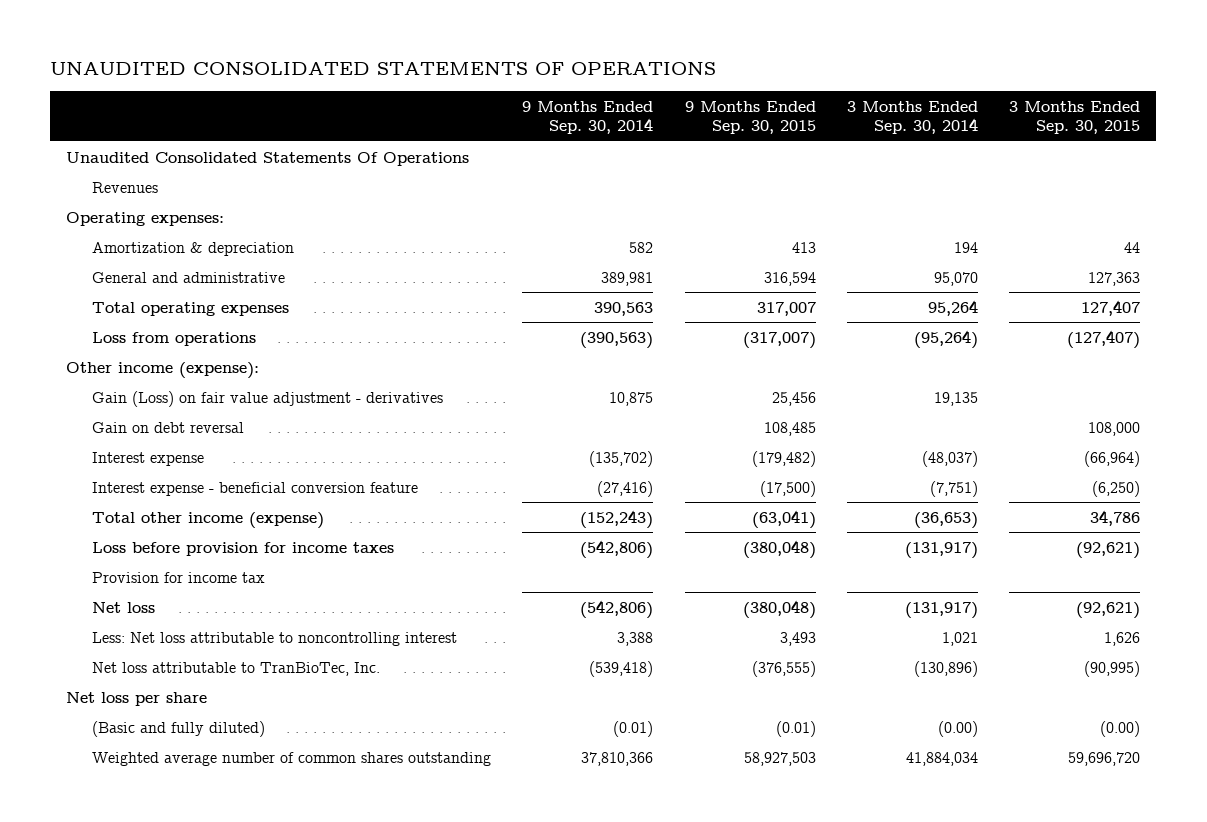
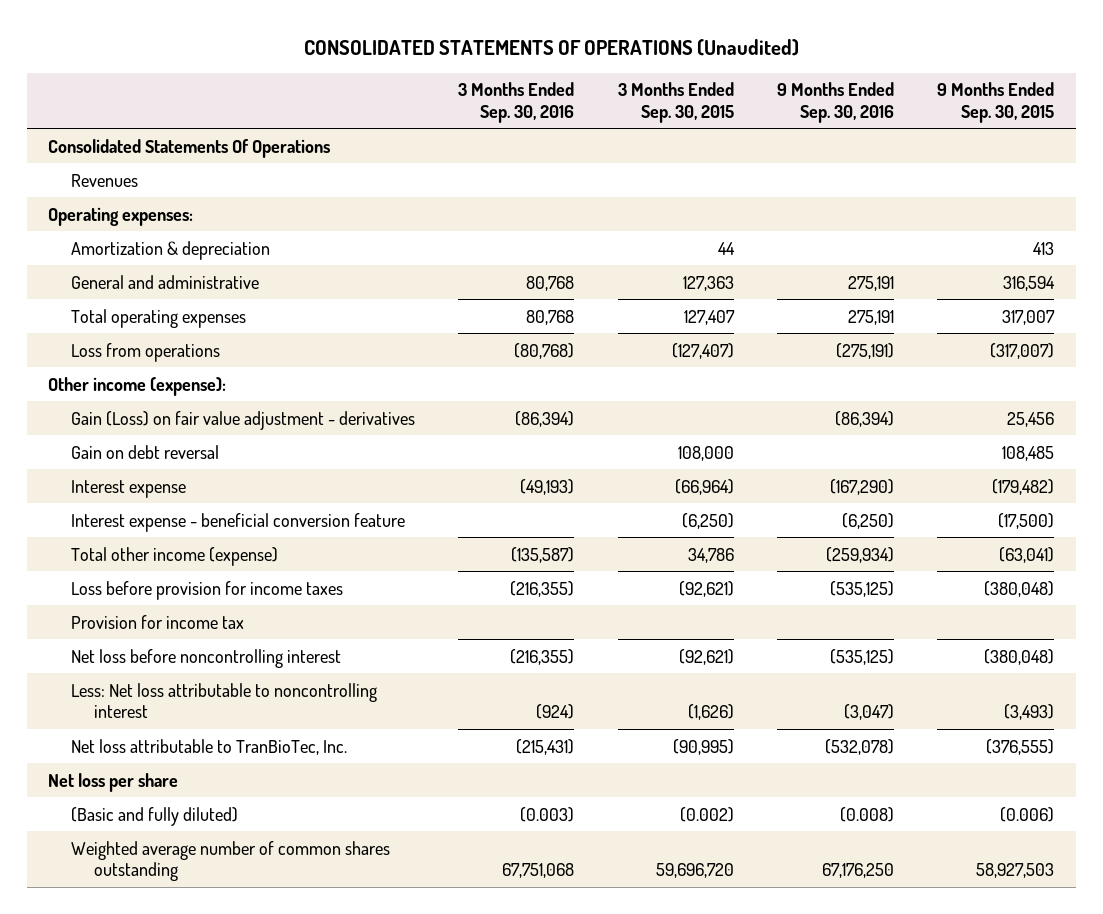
[50,62,717,76] UNAUDITED CONSOLIDATED STATEMENTS OF OPERATIONS -> [304,38,800,56] CONSOLIDATED STATEMENTS OF OPERATIONS (Unaudited)
[522,100,654,134] 9 Months Ended Sep. 30, 2014 -> none
[846,100,978,134] 3 Months Ended Sep. 30, 2014 -> none
none -> [458,82,575,123] 3 Months Ended Sep. 30, 2016
none -> [777,82,895,123] 9 Months Ended Sep. 30, 2016
[66,151,470,166] Unaudited Consolidated Statements Of Operations -> [48,138,331,158] Consolidated Statements Of Operations
[91,601,155,613] Net loss -> [71,648,342,668] Net loss before noncontrolling interest
[779,631,816,646] 3,493 -> [1004,704,1055,721] (3,493)
[1104,631,1141,646] 1,626 -> [687,704,734,721] (1,626)
[775,720,816,737] (0.01) -> [1000,806,1055,822] (0.006)
[1100,720,1141,737] (0.00) -> [679,806,734,822] (0.002)

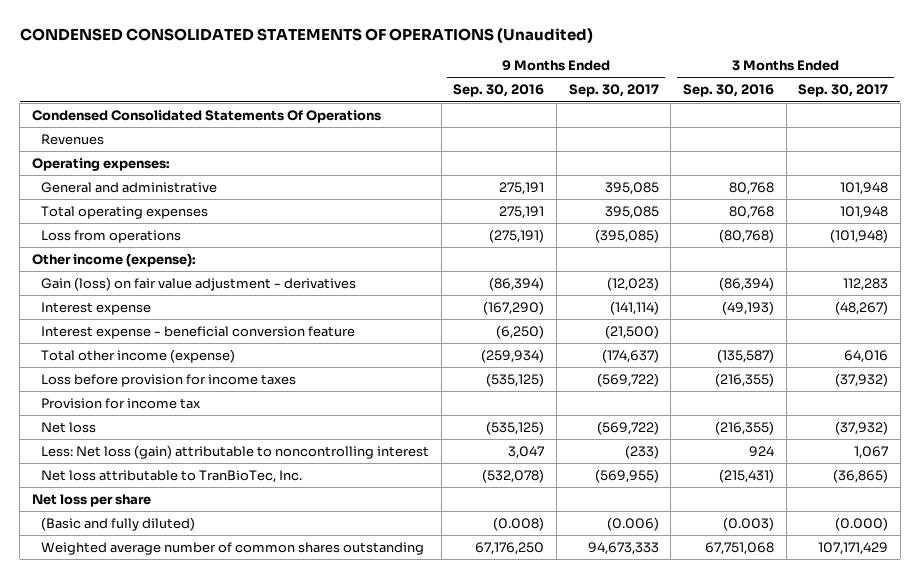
[304,38,800,56] CONSOLIDATED STATEMENTS OF OPERATIONS (Unaudited) -> [19,27,593,43] CONDENSED CONSOLIDATED STATEMENTS OF OPERATIONS (Unaudited)
[617,82,734,123] 3 Months Ended Sep. 30, 2015 -> none
[937,82,1055,123] 9 Months Ended Sep. 30, 2015 -> none
none -> [568,84,659,98] Sep. 30, 2017
none -> [798,84,889,98] Sep. 30, 2017
[48,138,331,158] Consolidated Statements Of Operations -> [31,109,381,123] Condensed Consolidated Statements Of Operations
[71,240,271,260] Amortization & depreciation -> none
[71,444,220,459] Gain on debt reversal -> none
[71,410,416,430] Gain (Loss) on fair value adjustment - derivatives -> [41,276,357,291] Gain (loss) on fair value adjustment - derivatives
[71,648,342,668] Net loss before noncontrolling interest -> [41,421,97,433] Net loss
[71,682,378,719] Less: Net loss attributable to noncontrolling interest -> [41,444,430,459] Less: Net loss (gain) attributable to noncontrolling interest
[536,704,575,720] (924) -> [748,445,774,457] 924
[844,704,895,721] (3,047) -> [508,445,545,459] 3,047

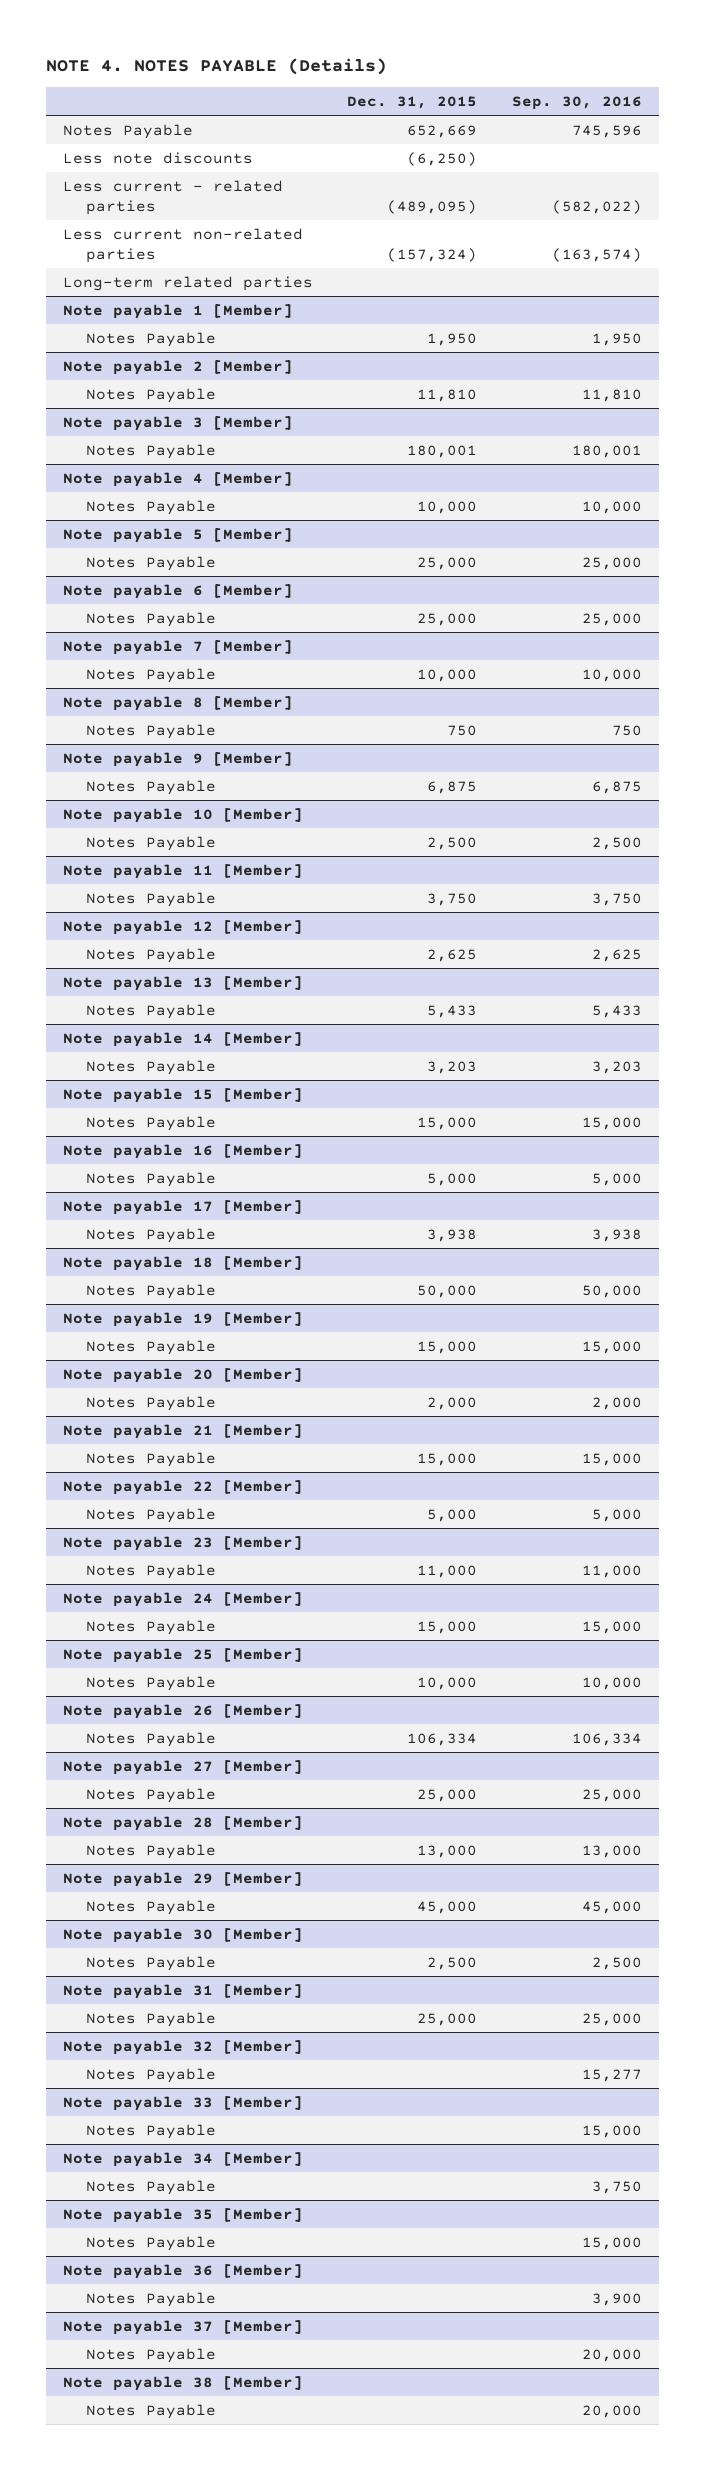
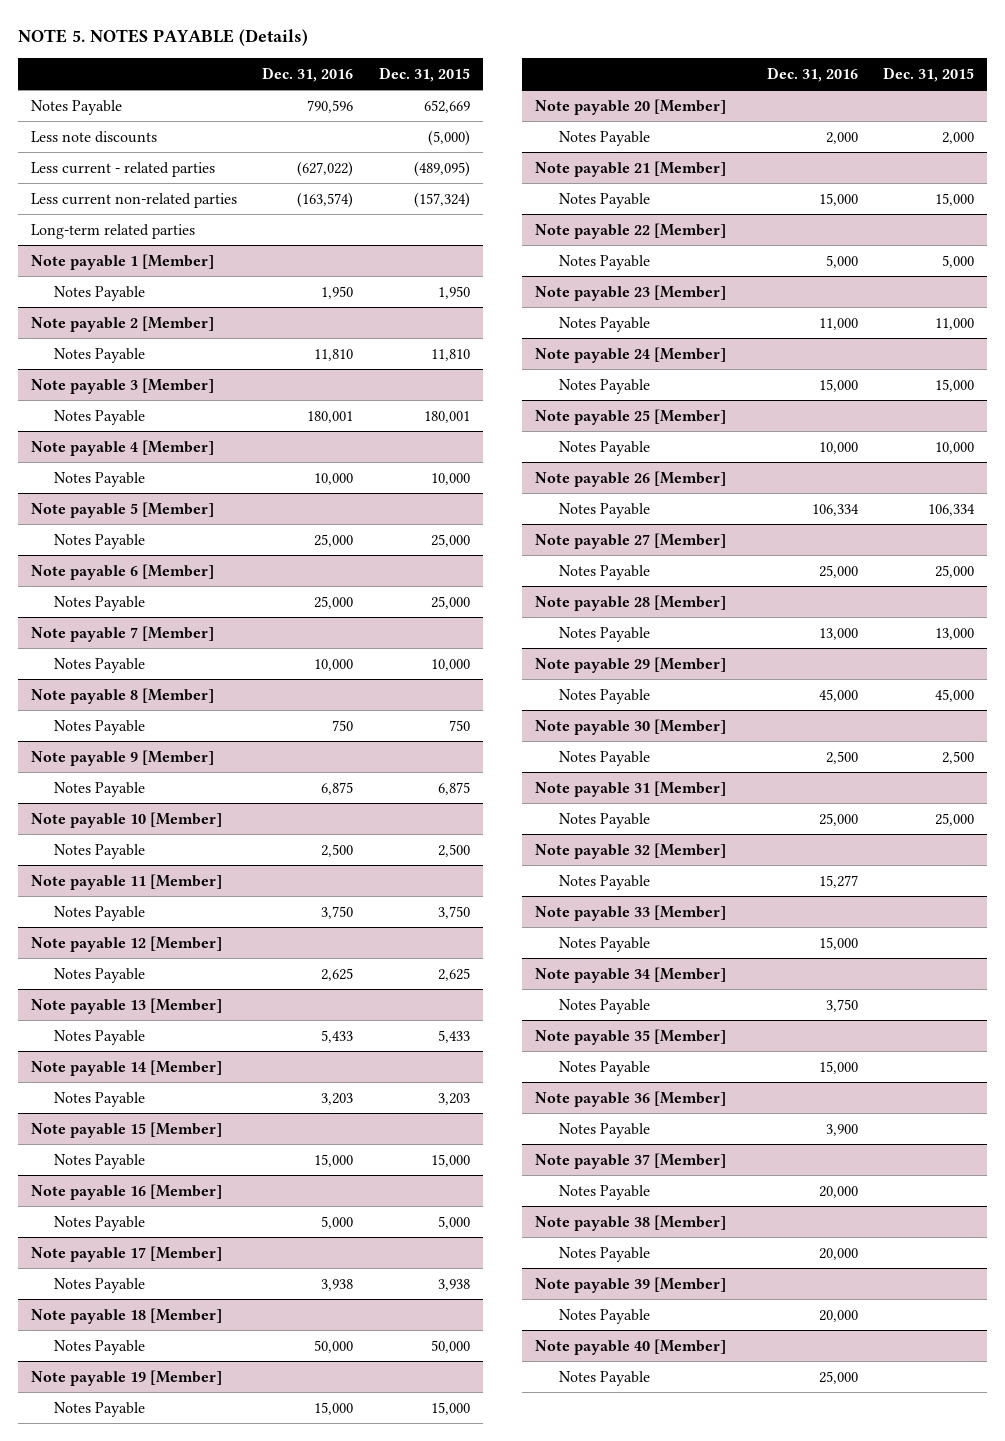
[45,57,387,75] NOTE 4. NOTES PAYABLE (Details) -> [17,29,308,47] NOTE 5. NOTES PAYABLE (Details)
[511,95,642,110] Sep. 30, 2016 -> none
none -> [262,66,354,82] Dec. 31, 2016
[407,151,478,166] (6,250) -> [428,129,471,146] (5,000)
none -> [535,1276,727,1293] Note payable 39 [Member]
none -> [558,1308,650,1324] Notes Payable
none -> [535,1338,727,1355] Note payable 40 [Member]
none -> [558,1370,650,1386] Notes Payable

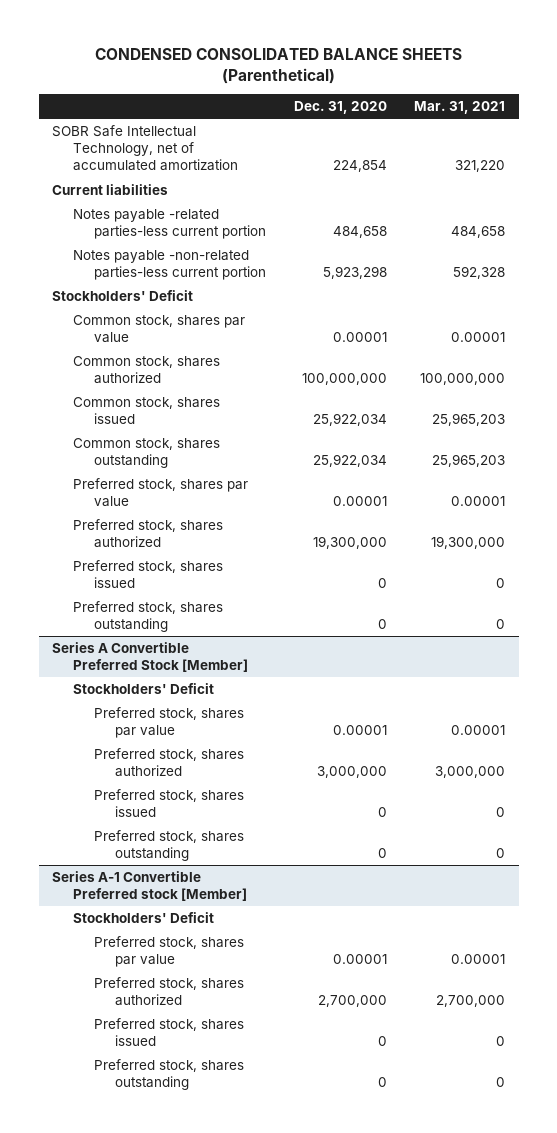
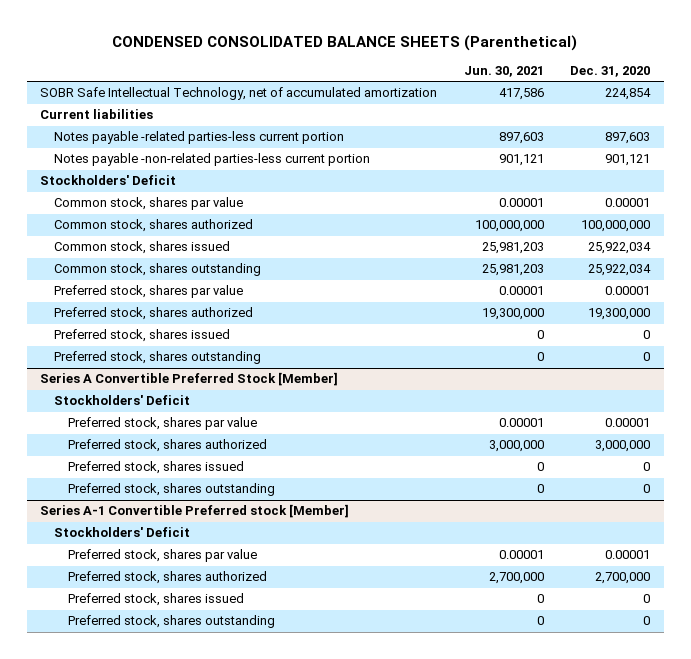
[414,101,506,115] Mar. 31, 2021 -> none
none -> [463,66,544,78] Jun. 30, 2021
[332,226,387,239] 484,658 -> [605,132,651,145] 897,603
[322,266,387,280] 5,923,298 -> [605,154,651,167] 901,121

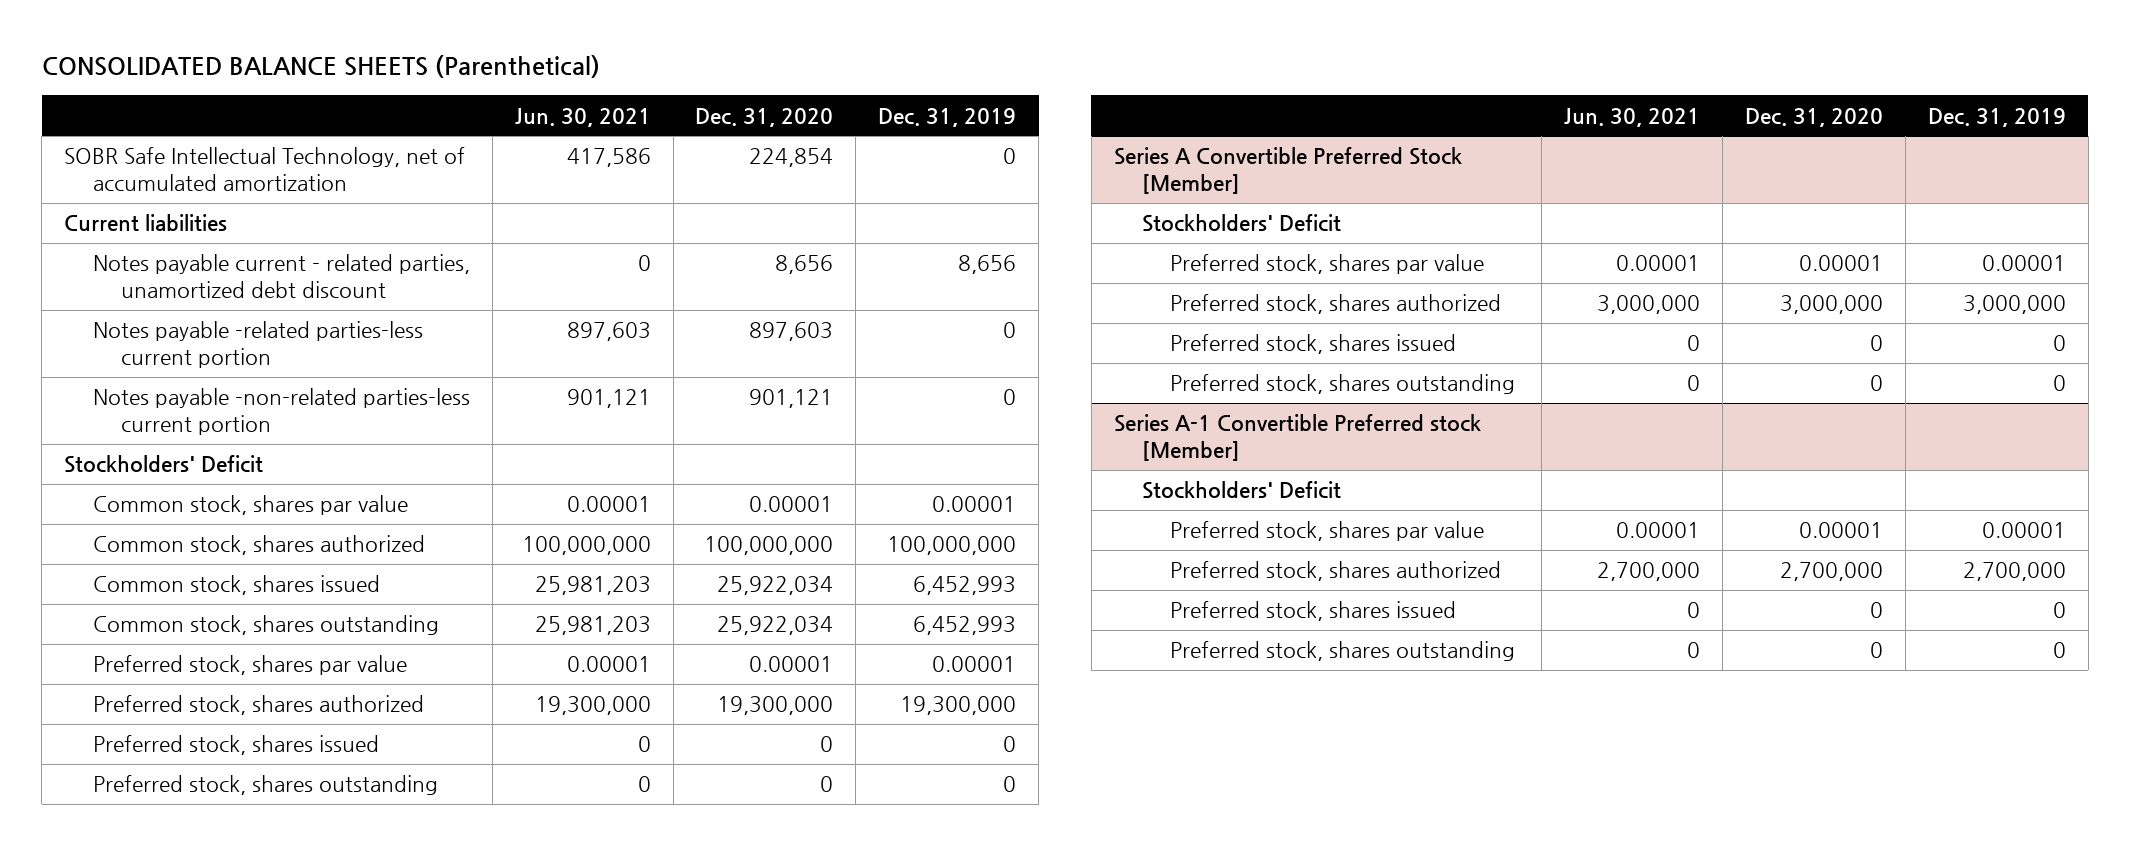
[112,34,578,51] CONDENSED CONSOLIDATED BALANCE SHEETS (Parenthetical) -> [41,55,600,79] CONSOLIDATED BALANCE SHEETS (Parenthetical)
none -> [878,107,1017,127] Dec. 31, 2019
none -> [92,254,470,299] Notes payable current - related parties, unamortized debt discount

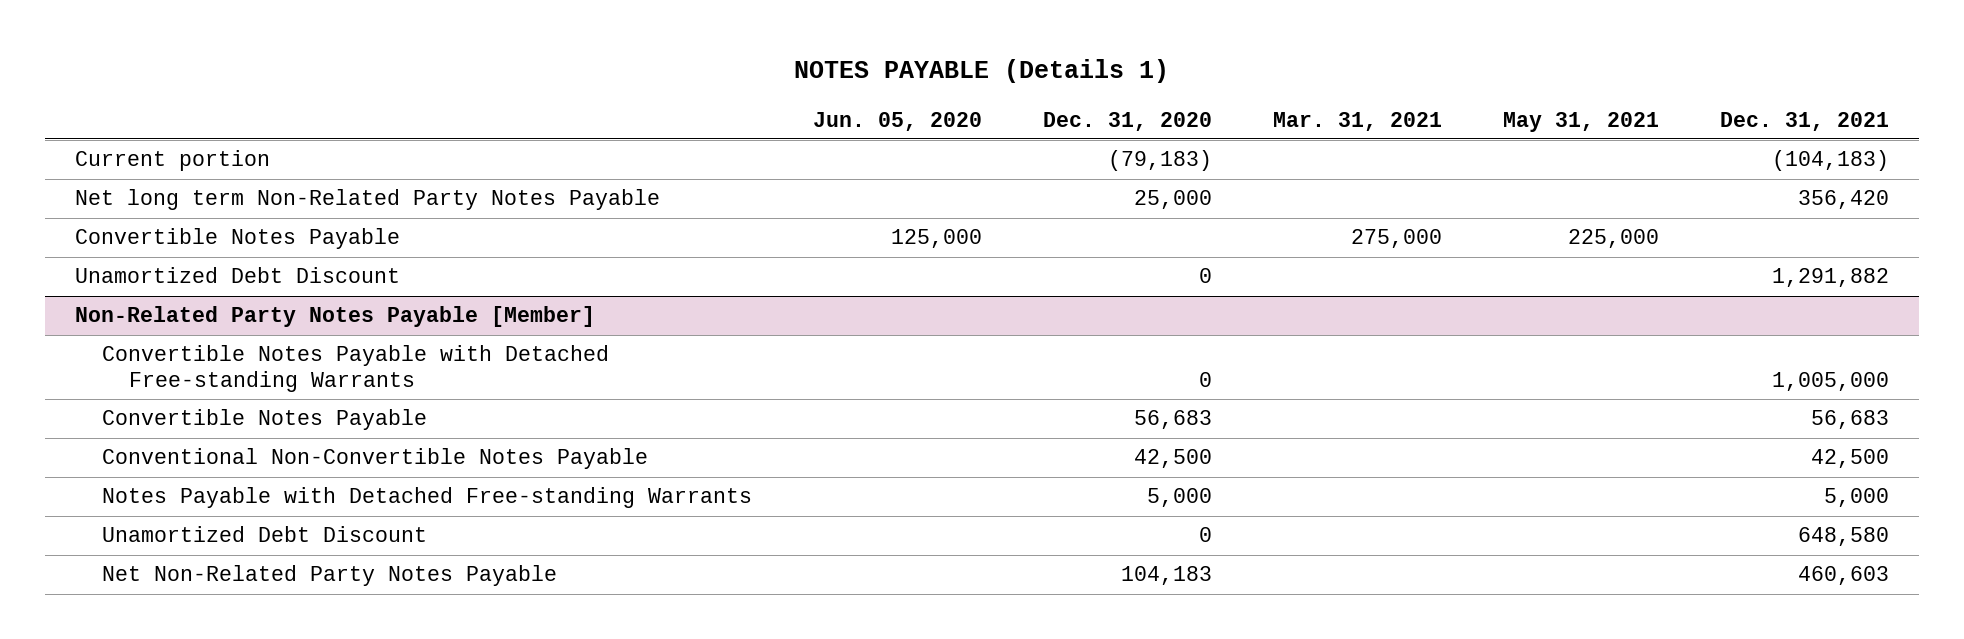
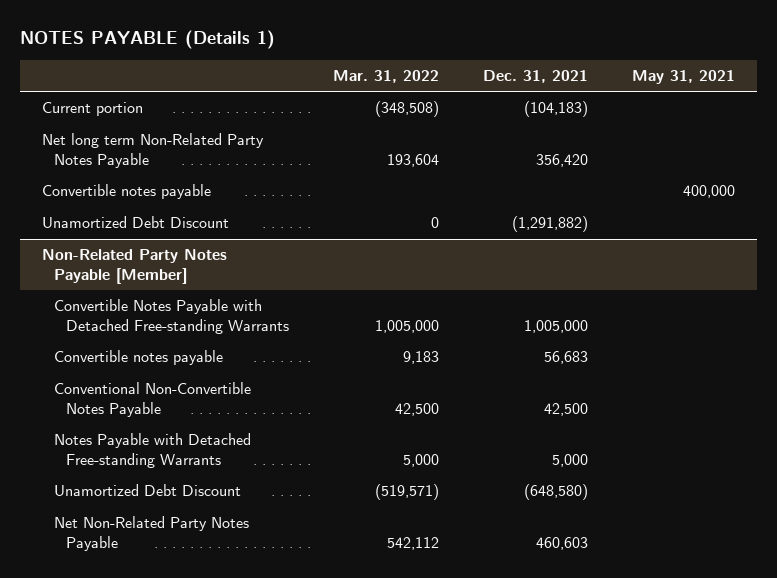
[813,111,983,131] Jun. 05, 2020 -> none
[1042,111,1212,131] Dec. 31, 2020 -> none
[1272,111,1442,131] Mar. 31, 2021 -> none
none -> [333,69,440,83] Mar. 31, 2022
[75,228,401,250] Convertible Notes Payable -> [42,184,212,200] Convertible notes payable
[1567,229,1659,249] 225,000 -> [683,185,736,199] 400,000
[1771,268,1889,288] 1,291,882 -> [512,216,589,233] (1,291,882)
[102,409,428,431] Convertible Notes Payable -> [54,350,224,366] Convertible notes payable
[1797,527,1889,547] 648,580 -> [524,484,589,501] (648,580)

